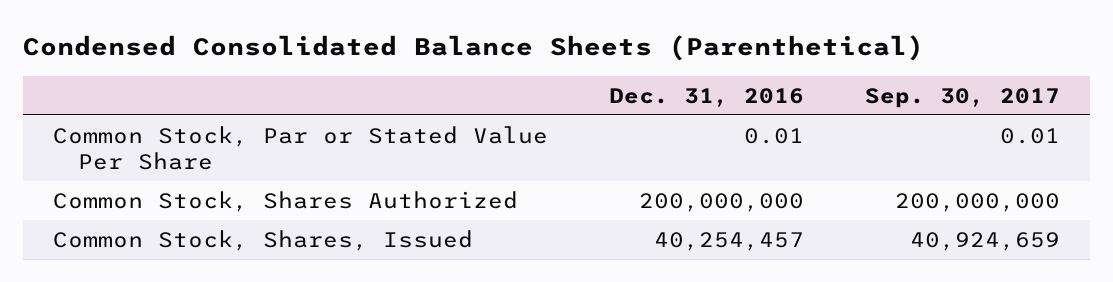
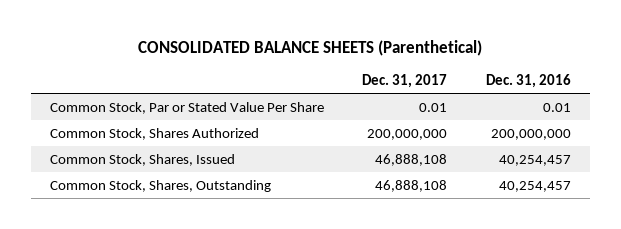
[22,35,924,62] Condensed Consolidated Balance Sheets (Parenthetical) -> [138,39,483,56] CONSOLIDATED BALANCE SHEETS (Parenthetical)
[865,87,1061,108] Sep. 30, 2017 -> none
none -> [362,73,448,88] Dec. 31, 2017
none -> [49,179,271,192] Common Stock, Shares, Outstanding

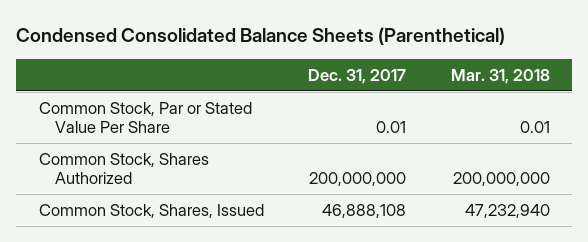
[138,39,483,56] CONSOLIDATED BALANCE SHEETS (Parenthetical) -> [16,27,506,46] Condensed Consolidated Balance Sheets (Parenthetical)
[485,73,571,88] Dec. 31, 2016 -> none
none -> [450,68,550,84] Mar. 31, 2018
[49,179,271,192] Common Stock, Shares, Outstanding -> none

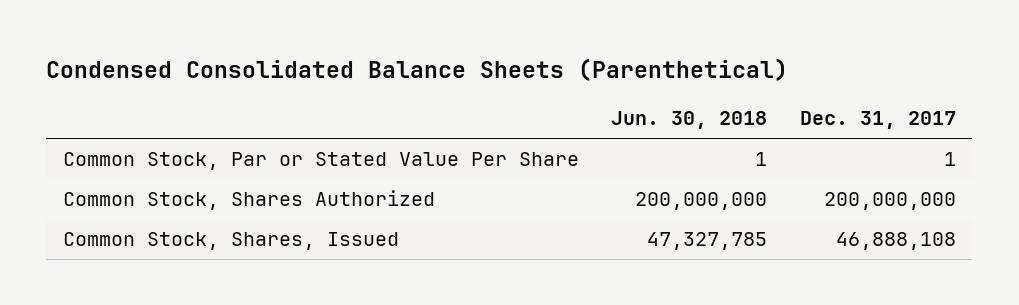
[450,68,550,84] Mar. 31, 2018 -> none
none -> [611,111,768,130] Jun. 30, 2018
[376,121,407,134] 0.01 -> [943,152,956,167] 1

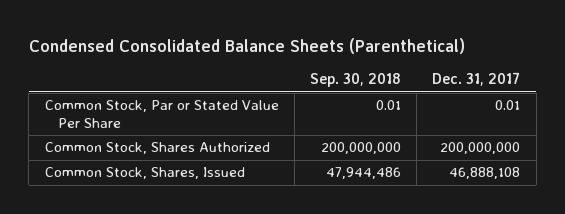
[611,111,768,130] Jun. 30, 2018 -> none
none -> [309,73,401,88] Sep. 30, 2018
[943,152,956,167] 1 -> [495,100,521,111] 0.01

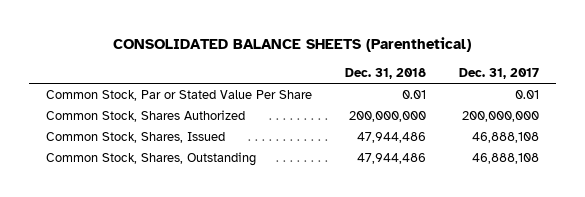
[28,37,465,54] Condensed Consolidated Balance Sheets (Parenthetical) -> [113,37,472,53] CONSOLIDATED BALANCE SHEETS (Parenthetical)
[309,73,401,88] Sep. 30, 2018 -> none
none -> [344,68,426,80] Dec. 31, 2018
none -> [45,151,256,166] Common Stock, Shares, Outstanding

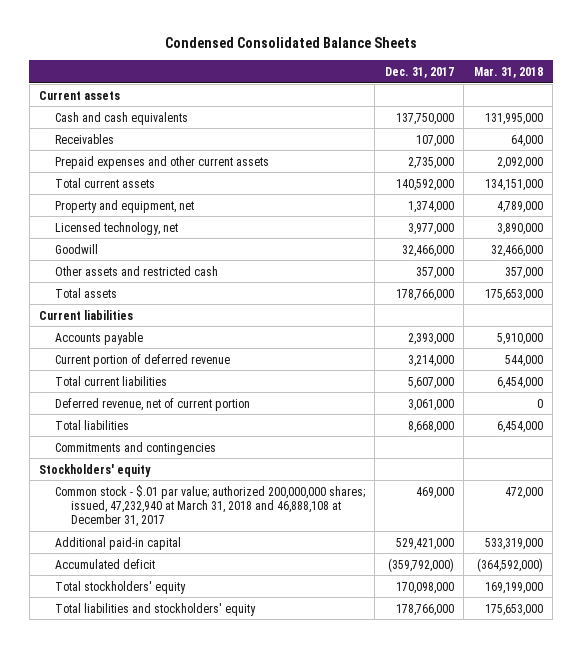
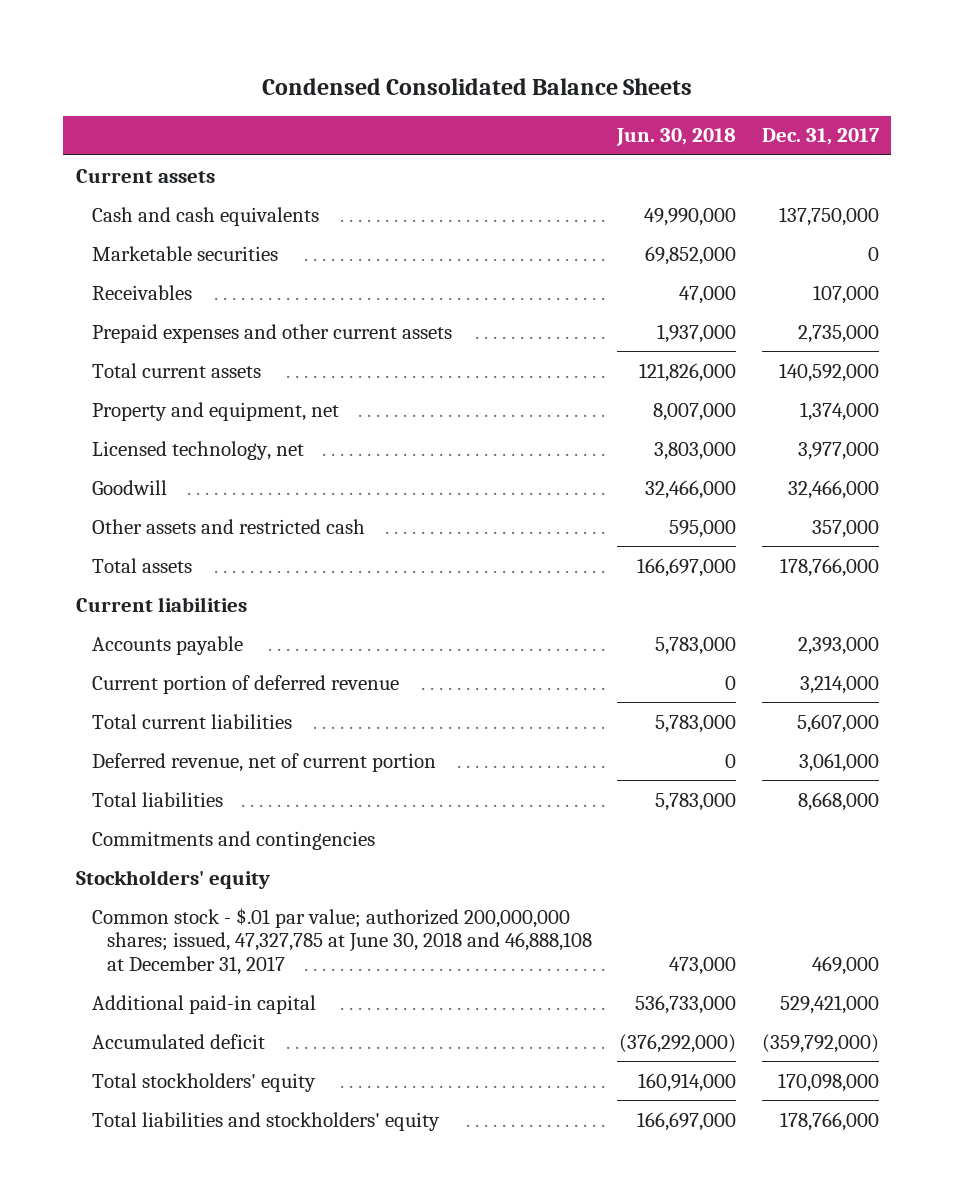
[473,67,543,79] Mar. 31, 2018 -> none
none -> [616,128,737,147] Jun. 30, 2018
none -> [91,245,278,261] Marketable securities
[55,484,366,528] Common stock - $.01 par value; authorized 200,000,000 shares; issued, 47,232,940 at March 31, 2018 and 46,888,108 at December 31, 2017 -> [91,907,593,975] Common stock - $.01 par value; authorized 200,000,000 shares; issued, 47,327,785 at June 30, 2018 and 46,888,108 at December 31, 2017

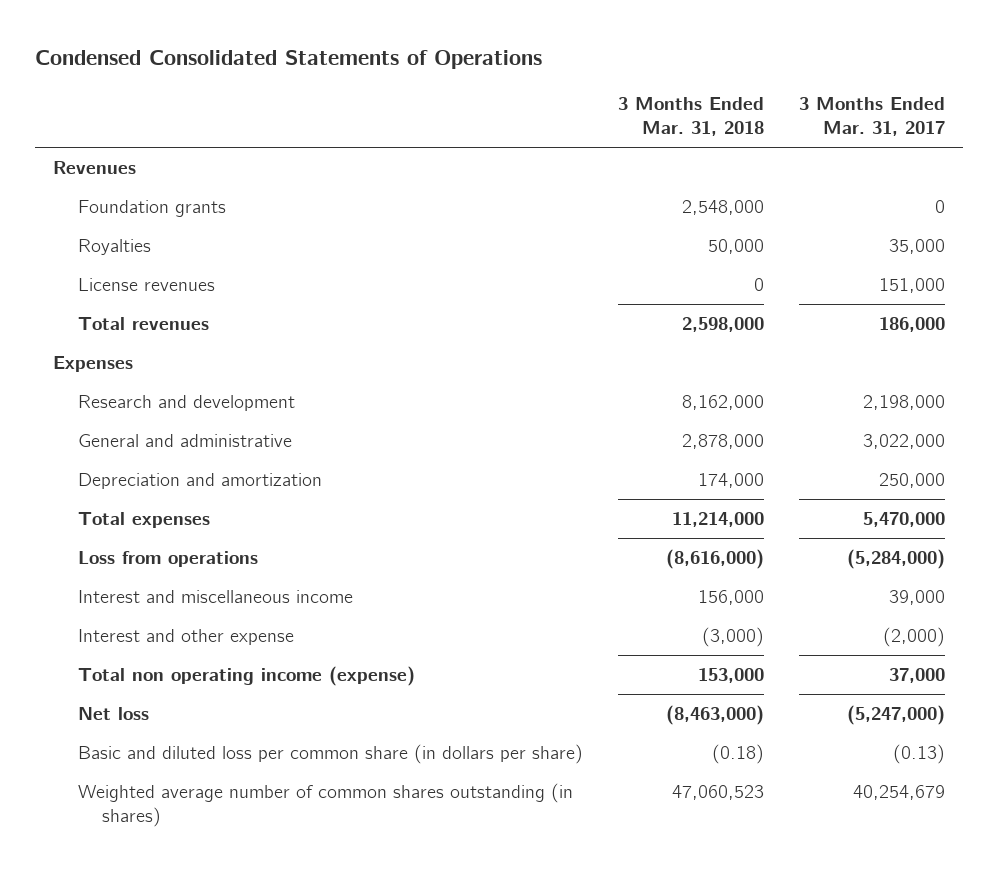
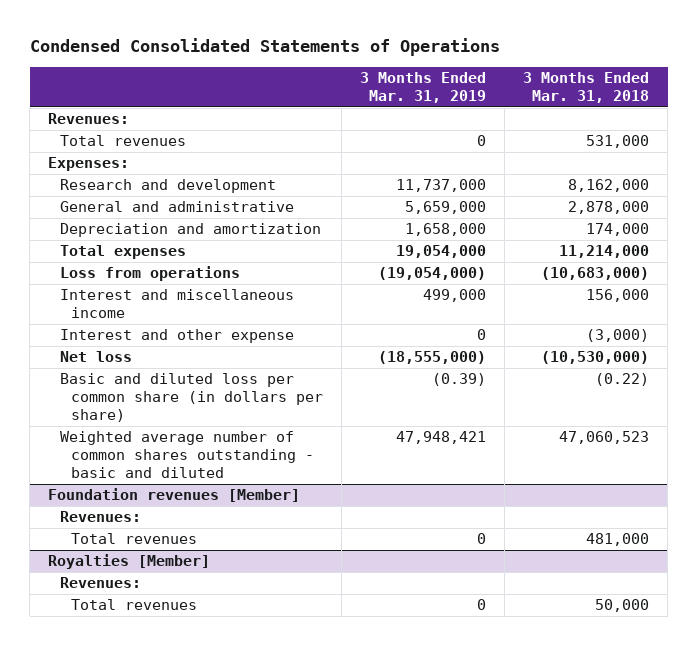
[798,96,945,137] 3 Months Ended Mar. 31, 2017 -> none
none -> [360,72,487,104] 3 Months Ended Mar. 31, 2019
[77,200,226,218] Foundation grants -> none
[77,239,151,256] Royalties -> none
[77,278,215,292] License revenues -> none
[52,161,136,175] Revenues -> [48,113,130,125] Revenues:
[681,317,764,333] 2,598,000 -> [586,135,650,149] 531,000
[52,356,133,373] Expenses -> [48,157,130,172] Expenses:
[665,549,764,570] (8,616,000) -> [541,267,650,281] (10,683,000)
[77,666,415,687] Total non operating income (expense) -> none
[665,705,764,726] (8,463,000) -> [541,351,650,365] (10,530,000)
[711,744,764,765] (0.18) -> [595,373,650,387] (0.22)
[77,783,573,828] Weighted average number of common shares outstanding (in shares) -> [59,431,314,479] Weighted average number of common shares outstanding - basic and diluted
none -> [48,488,301,503] Foundation revenues [Member]
none -> [59,511,141,523] Revenues:
none -> [70,533,197,545] Total revenues
none -> [48,554,211,570] Royalties [Member]
none -> [59,577,141,589] Revenues:
none -> [70,599,197,611] Total revenues

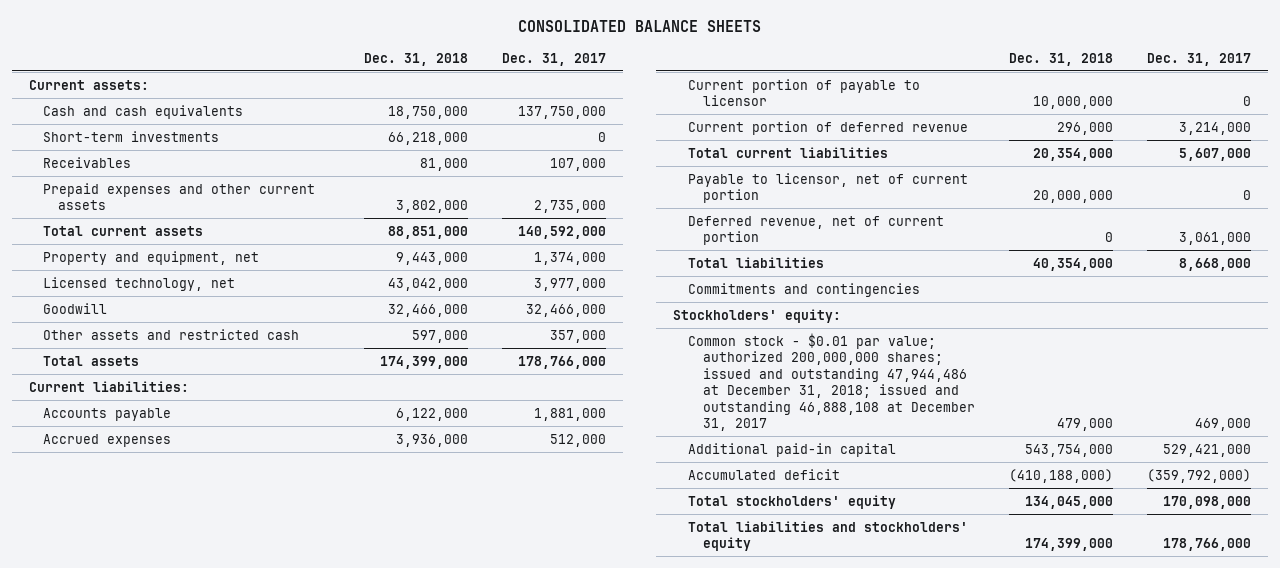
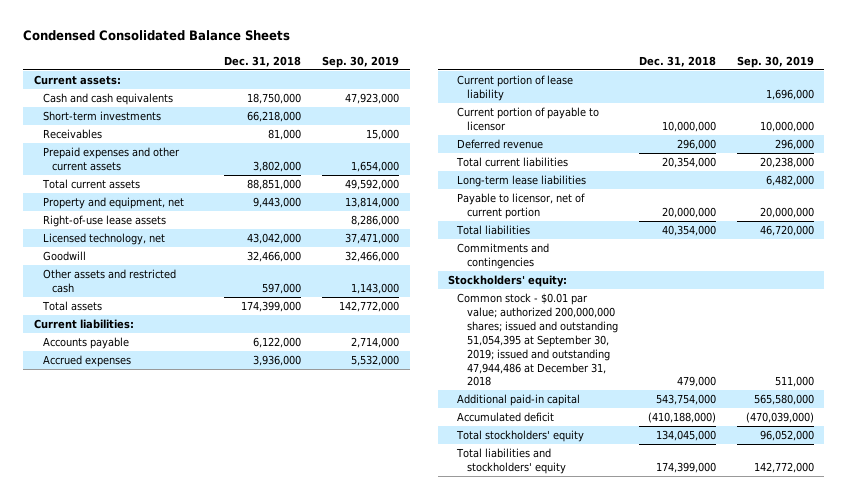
[517,20,761,33] CONSOLIDATED BALANCE SHEETS -> [23,30,291,42] Condensed Consolidated Balance Sheets
[502,52,607,66] Dec. 31, 2017 -> none
none -> [322,55,400,68] Sep. 30, 2019
none -> [42,215,166,228] Right-of-use lease assets
none -> [457,75,574,101] Current portion of lease liability
[688,120,969,135] Current portion of deferred revenue -> [457,139,544,150] Deferred revenue
none -> [457,175,587,188] Long-term lease liabilities
[688,215,945,246] Deferred revenue, net of current portion -> none
[688,332,975,432] Common stock - $0.01 par value; authorized 200,000,000 shares; issued and outstanding 47,944,486 at December 31, 2018; issued and outstanding 46,888,108 at December 31, 2017 -> [457,293,618,387] Common stock - $0.01 par value; authorized 200,000,000 shares; issued and outstanding 51,054,395 at September 30, 2019; issued and outstanding 47,944,486 at December 31, 2018

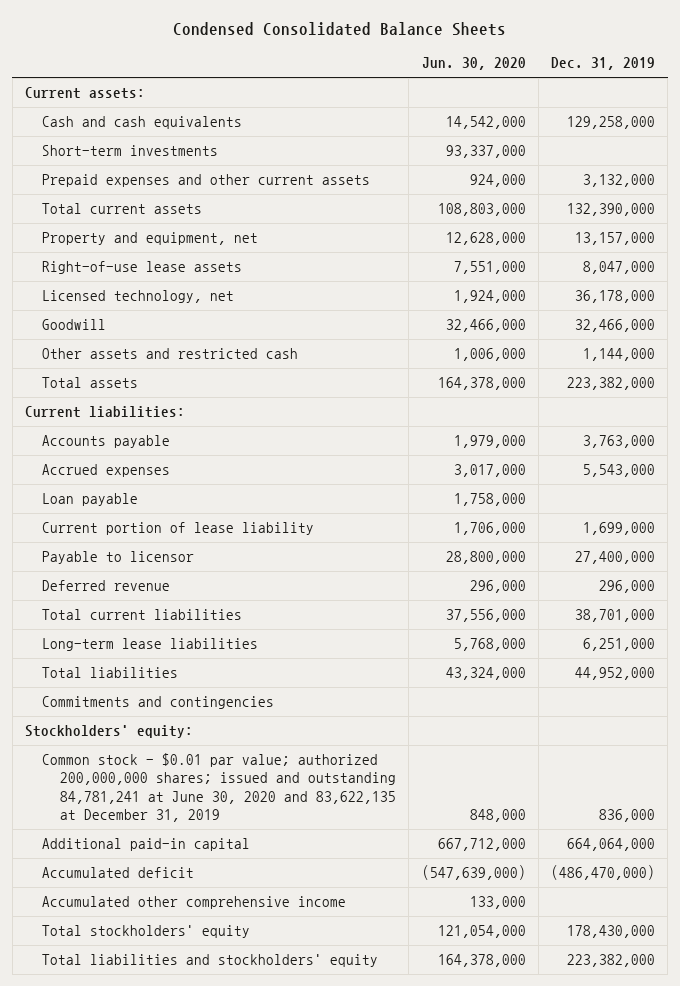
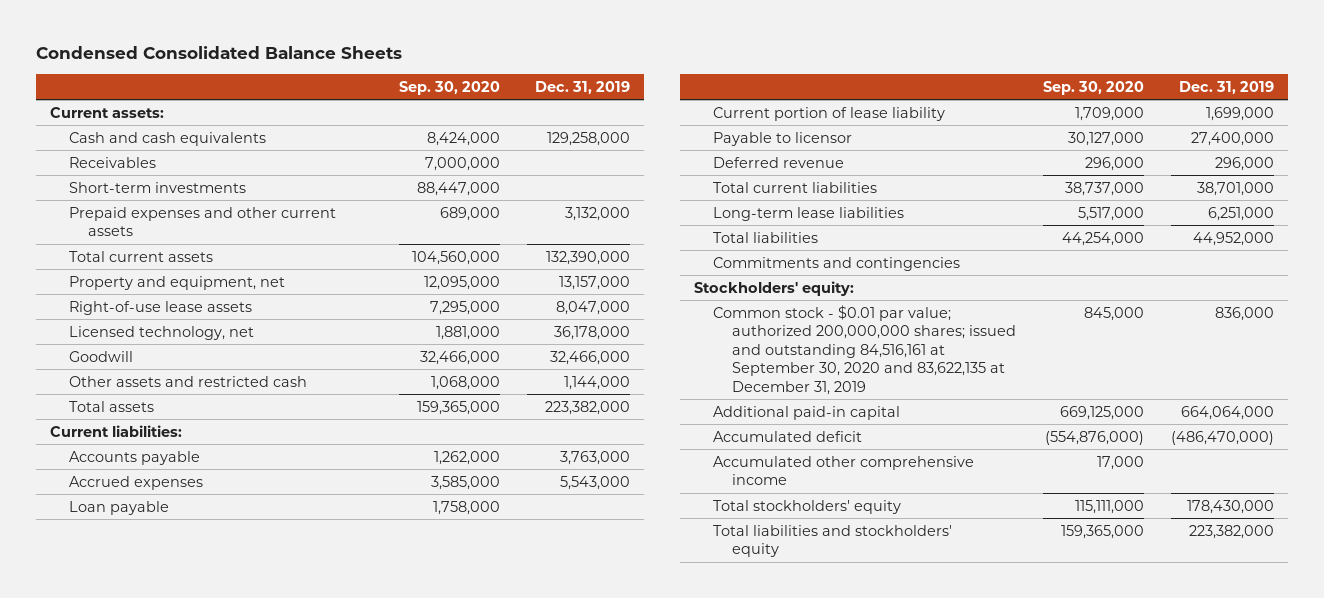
[421,57,526,71] Jun. 30, 2020 -> none
none -> [399,80,501,95] Sep. 30, 2020
none -> [69,156,157,168] Receivables
[42,752,397,823] Common stock - $0.01 par value; authorized 200,000,000 shares; issued and outstanding 84,781,241 at June 30, 2020 and 83,622,135 at December 31, 2019 -> [713,304,1017,395] Common stock - $0.01 par value; authorized 200,000,000 shares; issued and outstanding 84,516,161 at September 30, 2020 and 83,622,135 at December 31, 2019

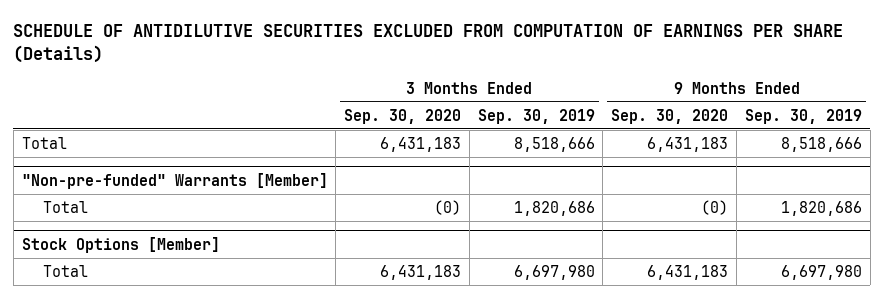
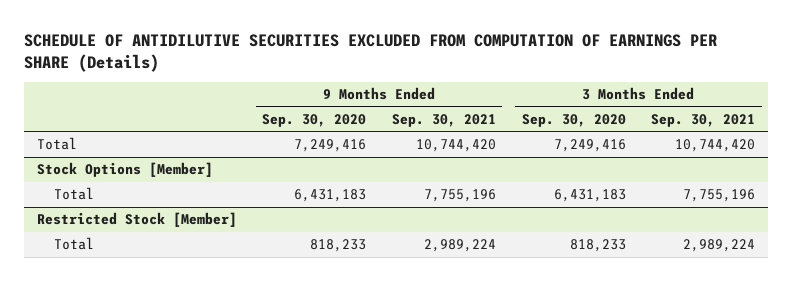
[477,108,595,124] Sep. 30, 2019 -> none
[744,108,862,124] Sep. 30, 2019 -> none
none -> [391,114,496,128] Sep. 30, 2021
none -> [651,114,756,128] Sep. 30, 2021
[21,172,328,189] "Non-pre-funded" Warrants [Member] -> none
[42,200,88,213] Total -> none
[380,136,462,152] 6,431,183 -> [553,139,626,153] 7,249,416
[647,136,729,152] 6,431,183 -> [294,139,367,153] 7,249,416
none -> [36,212,237,228] Restricted Stock [Member]
none -> [53,237,94,251] Total

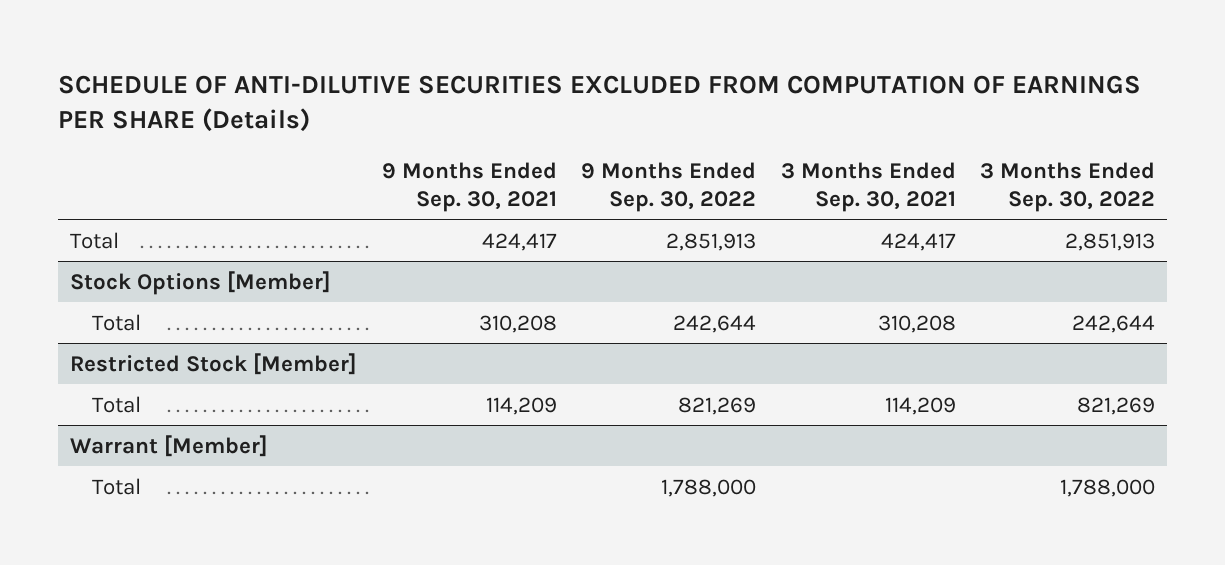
[23,33,717,72] SCHEDULE OF ANTIDILUTIVE SECURITIES EXCLUDED FROM COMPUTATION OF EARNINGS PER SHARE (Details) -> [57,74,1141,132] SCHEDULE OF ANTI-DILUTIVE SECURITIES EXCLUDED FROM COMPUTATION OF EARNINGS PER SHARE (Details)
[262,114,367,128] Sep. 30, 2020 -> none
[521,114,626,128] Sep. 30, 2020 -> none
none -> [581,162,757,212] 9 Months Ended Sep. 30, 2022
none -> [980,162,1156,212] 3 Months Ended Sep. 30, 2022
[415,139,496,153] 10,744,420 -> [481,232,557,251] 424,417
[675,139,756,153] 10,744,420 -> [880,232,956,251] 424,417
[423,189,496,203] 7,755,196 -> [478,314,557,333] 310,208
[683,189,756,203] 7,755,196 -> [877,314,956,333] 310,208
[423,239,496,253] 2,989,224 -> [485,396,557,415] 114,209
[683,239,756,253] 2,989,224 -> [884,396,956,415] 114,209
none -> [70,434,269,457] Warrant [Member]
none -> [92,477,142,495] Total

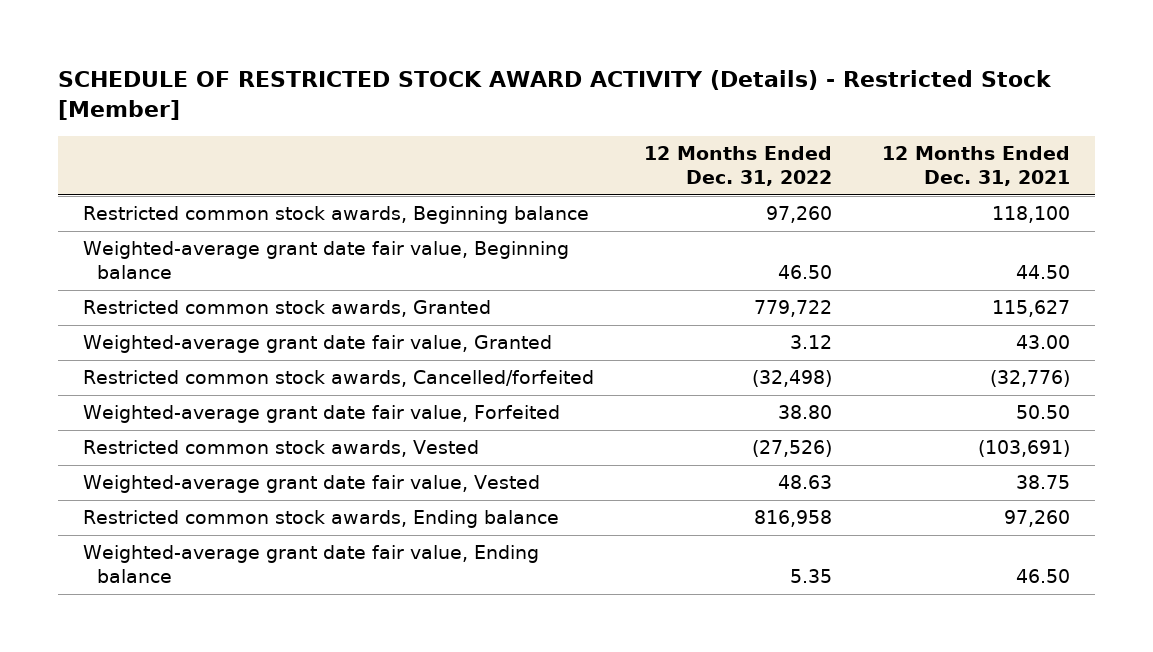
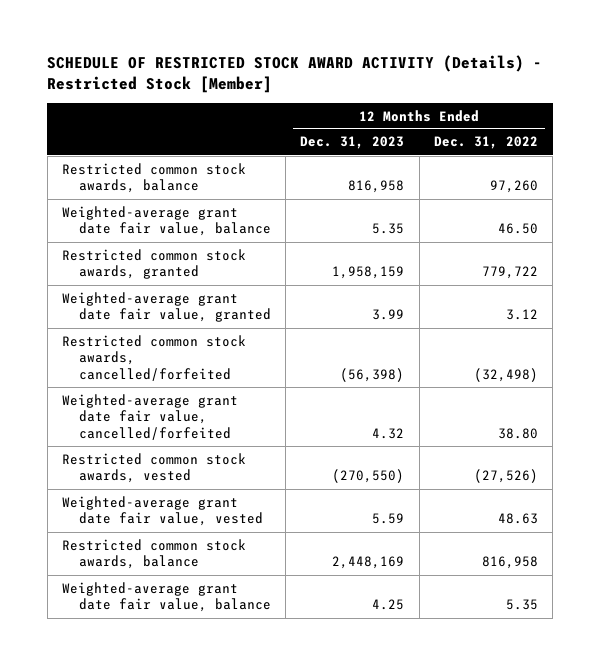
[882,146,1071,187] 12 Months Ended Dec. 31, 2021 -> none
none -> [300,136,405,150] Dec. 31, 2023
[82,206,589,225] Restricted common stock awards, Beginning balance -> [61,162,246,194] Restricted common stock awards, balance
[82,241,569,280] Weighted-average grant date fair value, Beginning balance -> [61,205,271,237] Weighted-average grant date fair value, balance
[82,300,491,318] Restricted common stock awards, Granted -> [61,248,246,280] Restricted common stock awards, granted
[82,335,552,354] Weighted-average grant date fair value, Granted -> [61,291,271,323] Weighted-average grant date fair value, granted
[82,370,594,388] Restricted common stock awards, Cancelled/forfeited -> [61,334,246,382] Restricted common stock awards, cancelled/forfeited
[82,405,560,424] Weighted-average grant date fair value, Forfeited -> [61,393,238,441] Weighted-average grant date fair value, cancelled/forfeited
[82,440,479,458] Restricted common stock awards, Vested -> [61,452,246,484] Restricted common stock awards, vested
[82,475,540,494] Weighted-average grant date fair value, Vested -> [61,495,263,527] Weighted-average grant date fair value, vested
[82,510,559,529] Restricted common stock awards, Ending balance -> [61,538,246,570] Restricted common stock awards, balance
[82,545,539,584] Weighted-average grant date fair value, Ending balance -> [61,581,271,613] Weighted-average grant date fair value, balance

